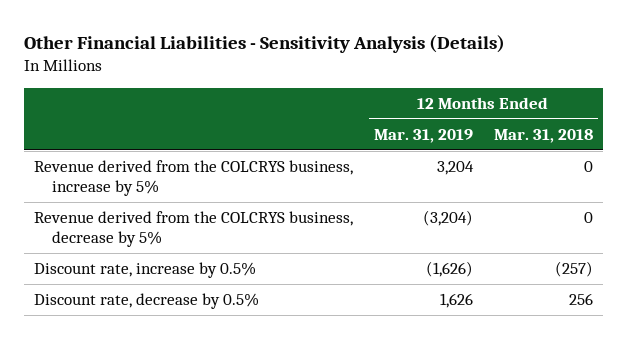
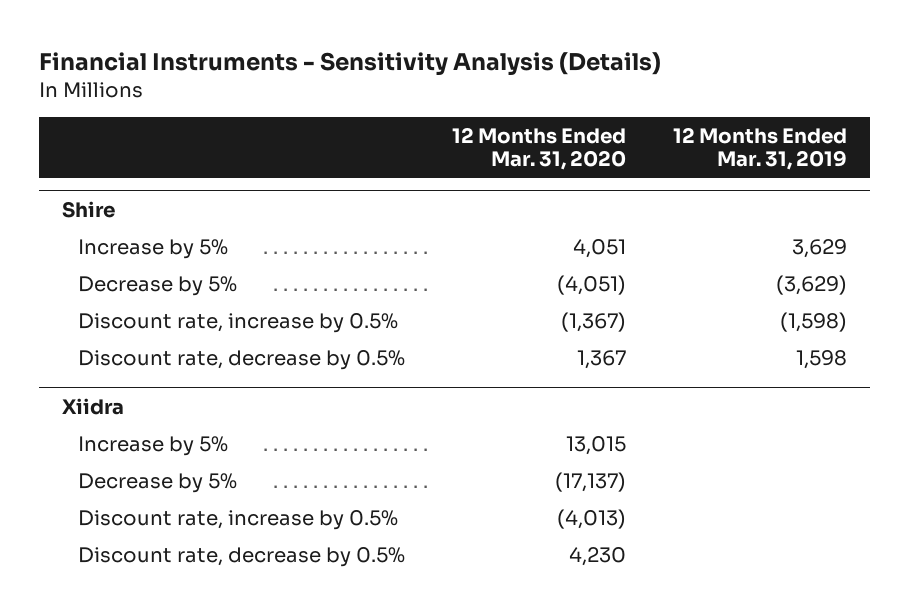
[23,35,505,54] Other Financial Liabilities - Sensitivity Analysis (Details) -> [38,51,661,75] Financial Instruments - Sensitivity Analysis (Details)
[493,128,593,143] Mar. 31, 2018 -> none
none -> [451,127,626,171] 12 Months Ended Mar. 31, 2020
[34,160,354,196] Revenue derived from the COLCRYS business, increase by 5% -> none
[34,211,354,247] Revenue derived from the COLCRYS business, decrease by 5% -> none
[34,262,257,279] Discount rate, increase by 0.5% -> none
[34,293,260,310] Discount rate, decrease by 0.5% -> none
none -> [62,200,116,218] Shire
none -> [77,238,228,259] Increase by 5%
none -> [77,275,237,296] Decrease by 5%
none -> [77,312,398,333] Discount rate, increase by 0.5%
none -> [77,349,405,370] Discount rate, decrease by 0.5%
none -> [62,397,125,415] Xiidra
none -> [77,435,228,456] Increase by 5%
none -> [77,472,237,493] Decrease by 5%
none -> [77,509,398,530] Discount rate, increase by 0.5%
none -> [77,546,405,567] Discount rate, decrease by 0.5%

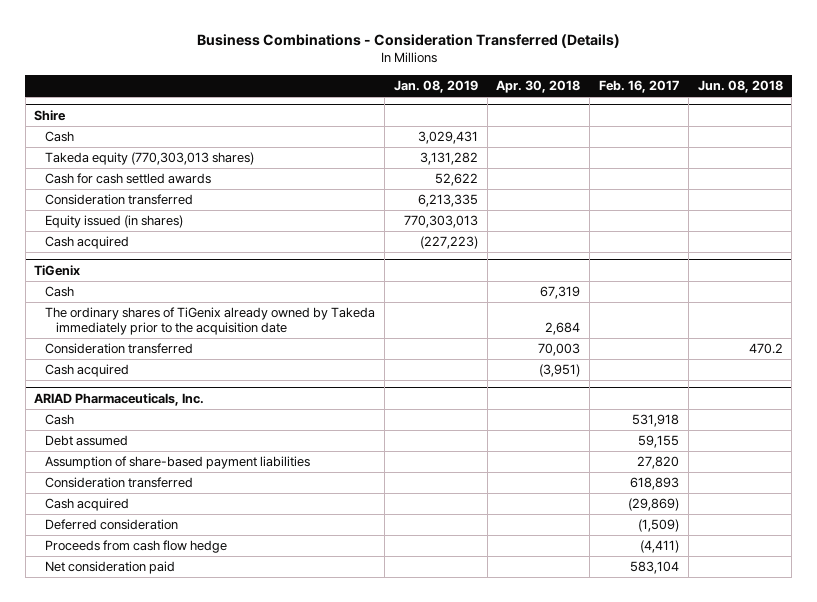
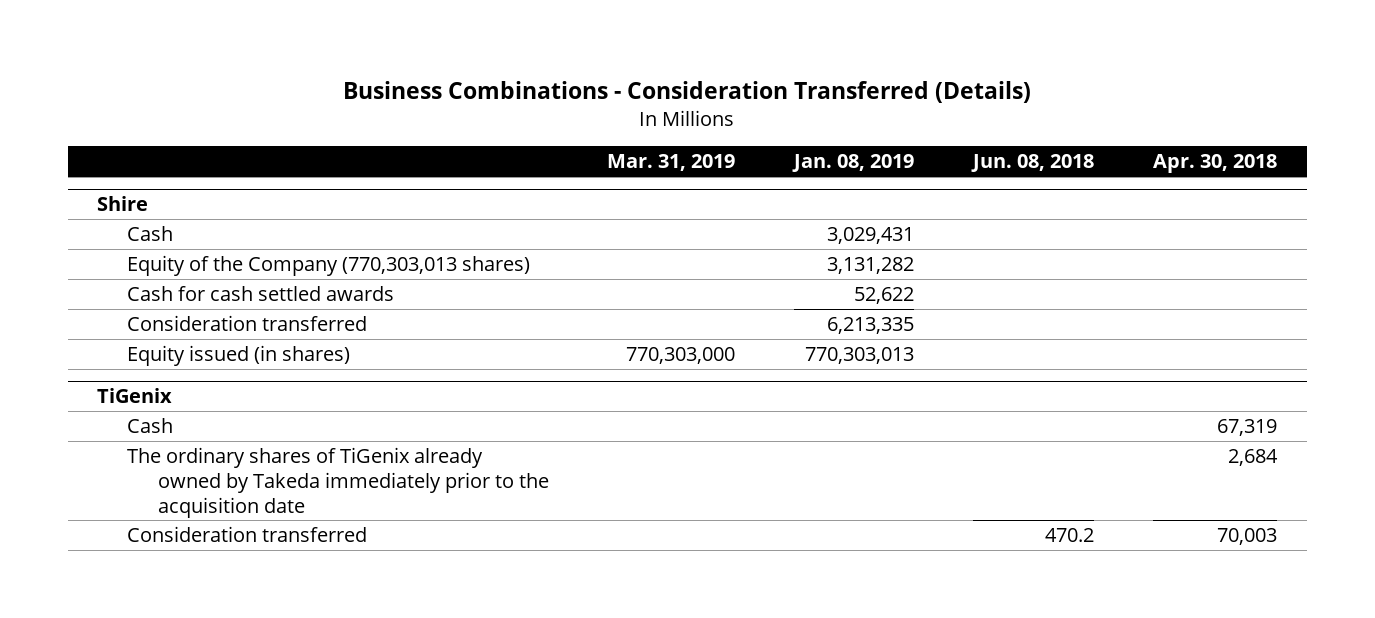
[599,80,680,94] Feb. 16, 2017 -> none
none -> [607,154,736,172] Mar. 31, 2019
[45,152,255,166] Takeda equity (770,303,013 shares) -> [127,254,531,276] Equity of the Company (770,303,013 shares)
[45,236,130,250] Cash acquired -> none
[45,364,130,378] Cash acquired -> none
[34,392,205,406] ARIAD Pharmaceuticals, Inc. -> none
[45,414,75,426] Cash -> none
[45,435,129,447] Debt assumed -> none
[45,456,311,470] Assumption of share-based payment liabilities -> none
[45,477,194,489] Consideration transferred -> none
[45,498,130,512] Cash acquired -> none
[45,519,179,531] Deferred consideration -> none
[45,540,228,554] Proceeds from cash flow hedge -> none
[45,561,176,575] Net consideration paid -> none

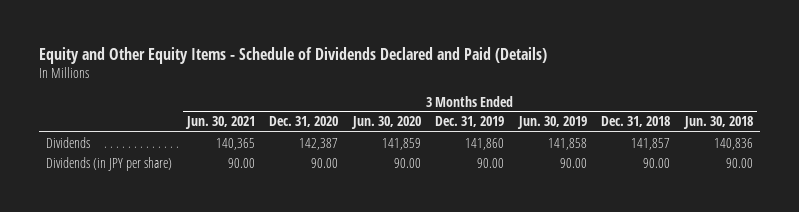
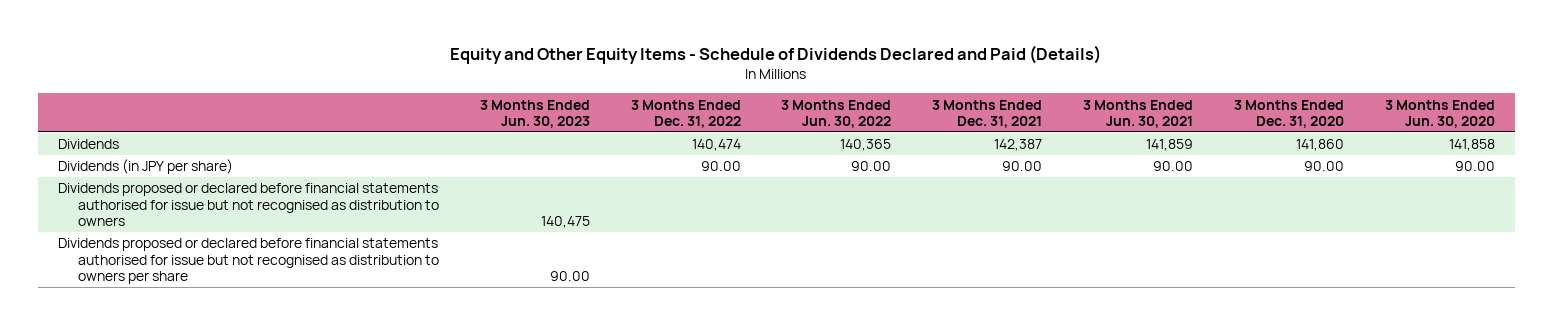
[435,116,505,128] Dec. 31, 2019 -> none
[516,116,587,130] Jun. 30, 2019 -> none
[601,116,671,128] Dec. 31, 2018 -> none
[683,116,754,130] Jun. 30, 2018 -> none
none -> [479,99,590,128] 3 Months Ended Jun. 30, 2023
none -> [630,99,741,128] 3 Months Ended Dec. 31, 2022
none -> [781,99,892,128] 3 Months Ended Jun. 30, 2022
none -> [932,99,1043,128] 3 Months Ended Dec. 31, 2021
[215,137,255,150] 140,365 -> [1145,139,1193,152] 141,859
[299,137,339,150] 142,387 -> [1295,139,1344,152] 141,860
[381,137,421,150] 141,859 -> [1448,139,1495,152] 141,858
none -> [58,183,440,227] Dividends proposed or declared before financial statements authorised for issue but not recognised as distribution to owners
none -> [58,238,440,285] Dividends proposed or declared before financial statements authorised for issue but not recognised as distribution to owners per share

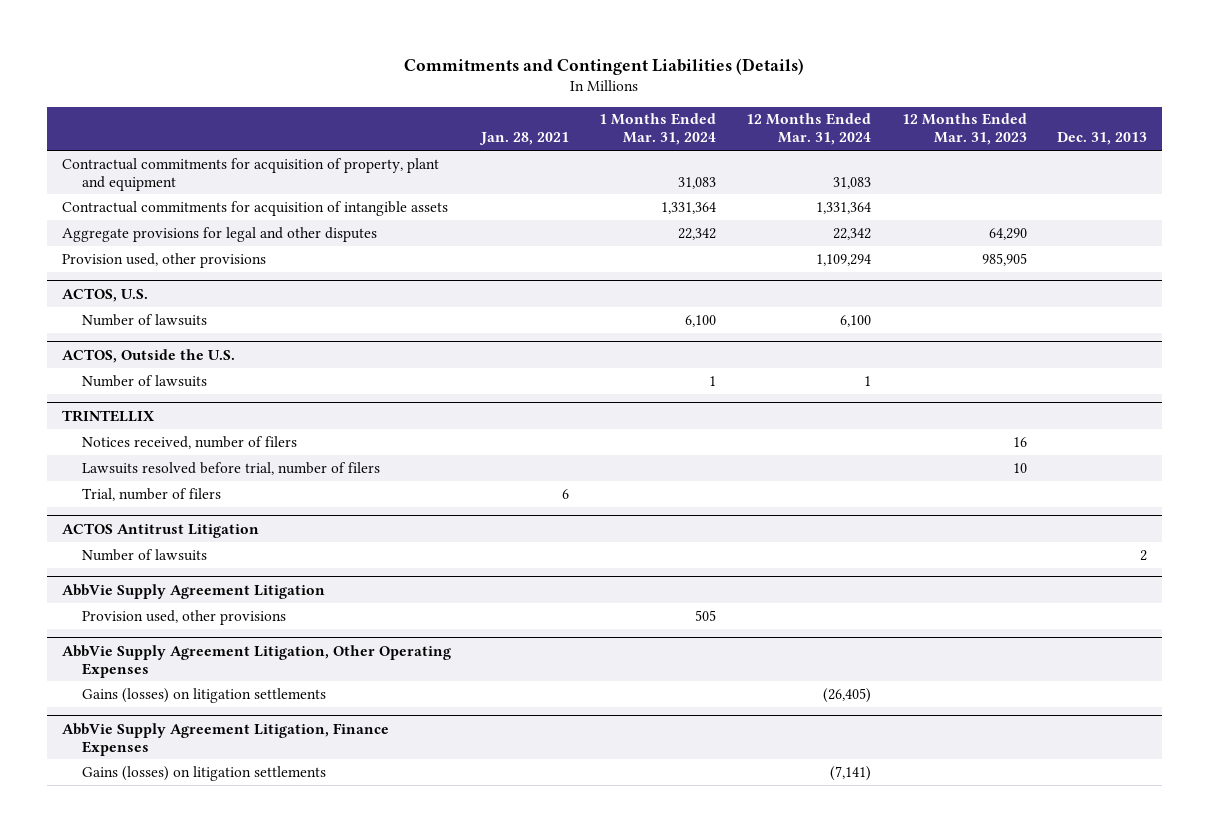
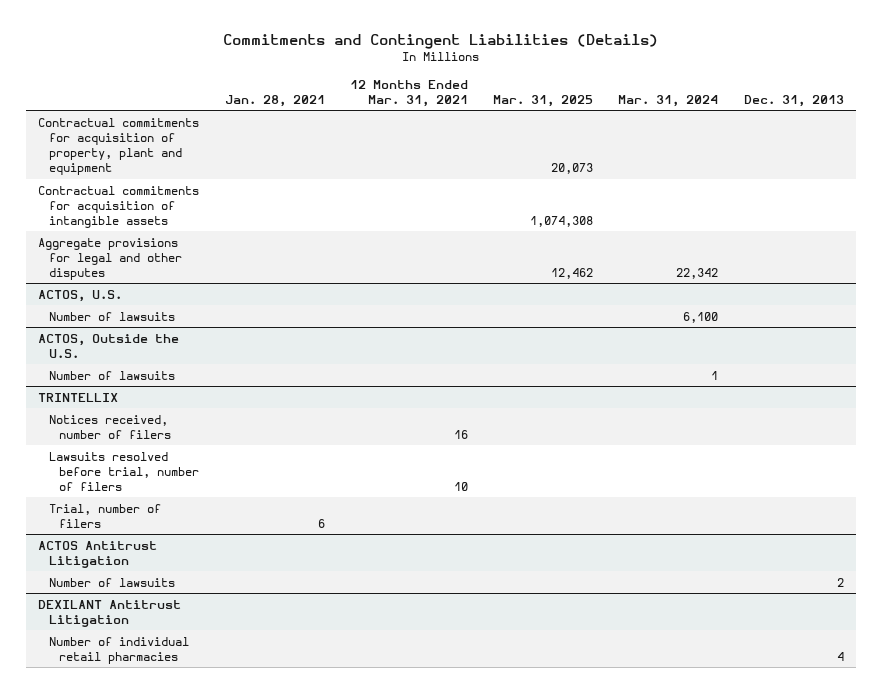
[599,113,717,146] 1 Months Ended Mar. 31, 2024 -> none
[746,113,872,146] 12 Months Ended Mar. 31, 2024 -> none
[901,113,1027,146] 12 Months Ended Mar. 31, 2023 -> none
none -> [349,79,468,107] 12 Months Ended Mar. 31, 2021
none -> [493,94,594,107] Mar. 31, 2025
none -> [618,94,719,107] Mar. 31, 2024
[61,252,266,268] Provision used, other provisions -> none
[61,583,325,599] AbbVie Supply Agreement Litigation -> none
[82,609,287,625] Provision used, other provisions -> none
[61,644,451,678] AbbVie Supply Agreement Litigation, Other Operating Expenses -> none
[82,687,327,703] Gains (losses) on litigation settlements -> none
[61,722,389,756] AbbVie Supply Agreement Litigation, Finance Expenses -> none
[82,765,327,781] Gains (losses) on litigation settlements -> none
none -> [38,599,182,627] DEXILANT Antitrust Litigation
none -> [48,636,189,664] Number of individual retail pharmacies

